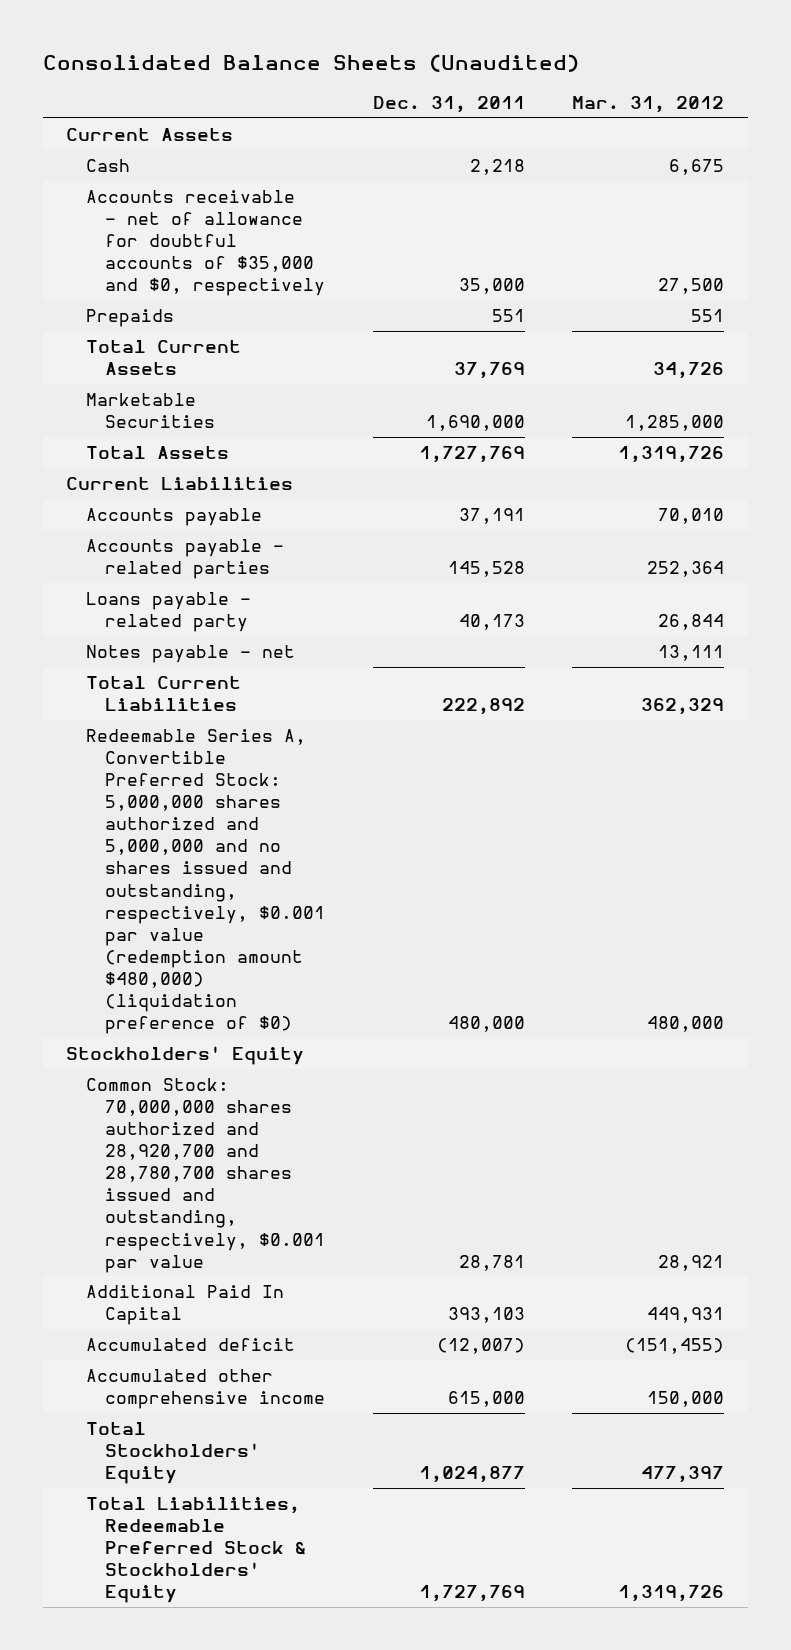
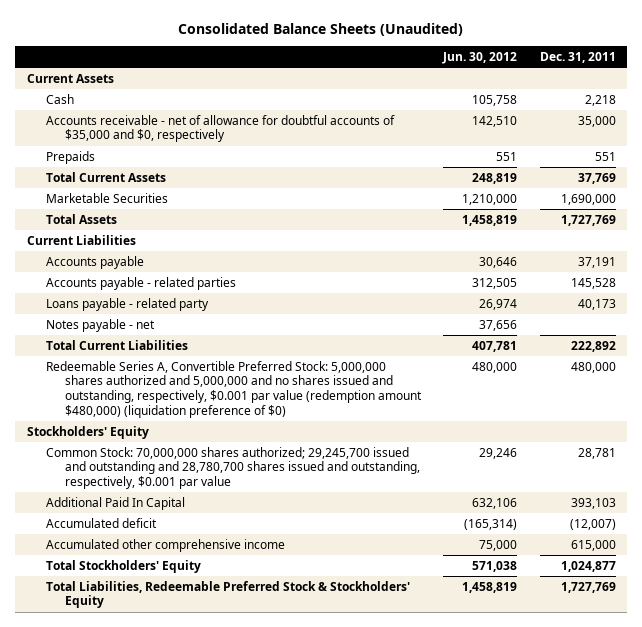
[572,95,725,113] Mar. 31, 2012 -> none
none -> [442,51,518,64] Jun. 30, 2012
[85,1077,326,1273] Common Stock: 70,000,000 shares authorized and 28,920,700 and 28,780,700 shares issued and outstanding, respectively, $0.001 par value -> [45,446,420,490] Common Stock: 70,000,000 shares authorized; 29,245,700 issued and outstanding and 28,780,700 shares issued and outstanding, respectively, $0.001 par value

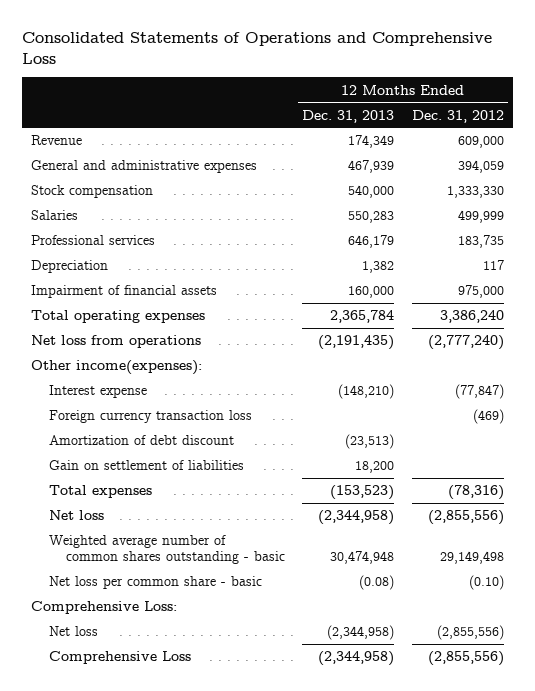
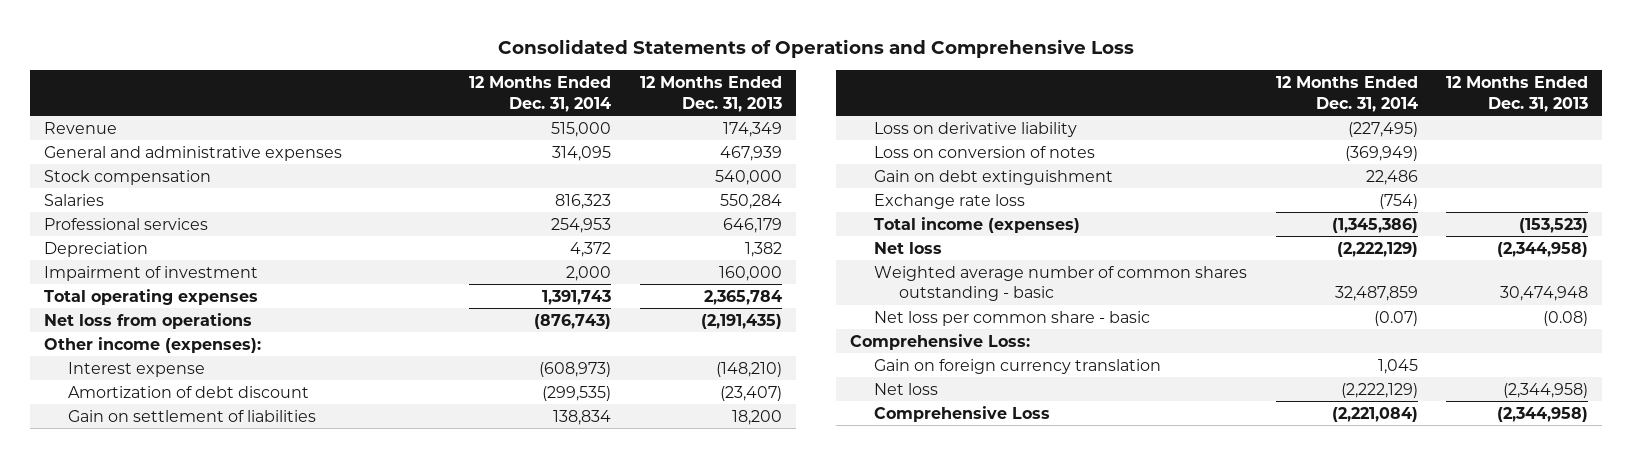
[411,109,504,123] Dec. 31, 2012 -> none
none -> [469,76,612,112] 12 Months Ended Dec. 31, 2014
[348,211,395,224] 550,283 -> [719,193,782,209] 550,284
[31,285,218,299] Impairment of financial assets -> [43,265,258,281] Impairment of investment
[31,360,203,376] Other income(expenses): -> [43,336,261,353] Other income (expenses):
[48,410,252,424] Foreign currency transaction loss -> none
[345,434,395,450] (23,513) -> [719,385,782,401] (23,407)
none -> [874,121,1078,137] Loss on derivative liability
none -> [874,145,1096,158] Loss on conversion of notes
none -> [874,169,1114,185] Gain on debt extinguishment
none -> [874,193,1026,209] Exchange rate loss
[48,485,152,499] Total expenses -> [874,216,1081,233] Total income (expenses)
none -> [874,358,1162,374] Gain on foreign currency translation

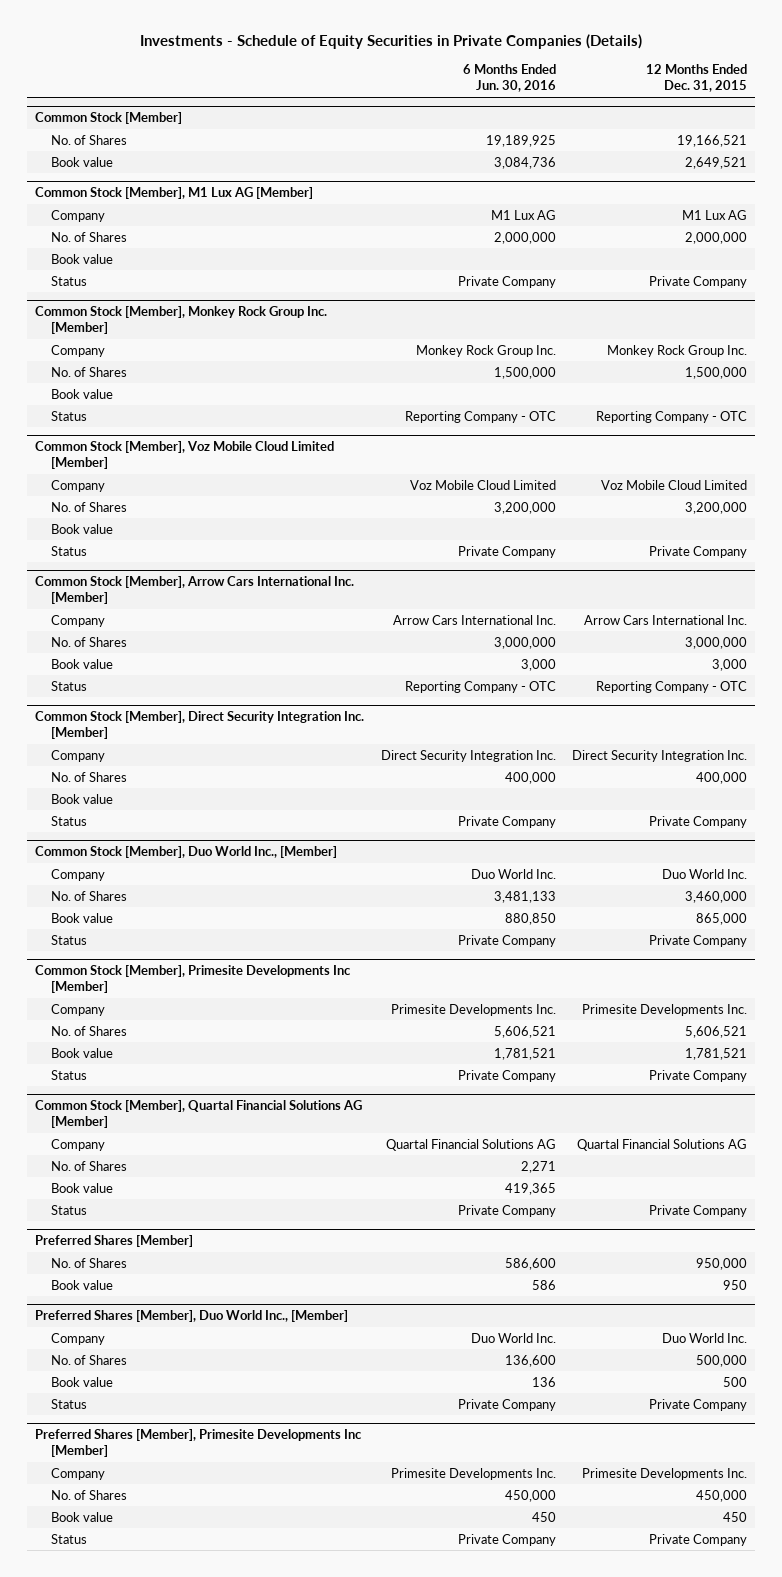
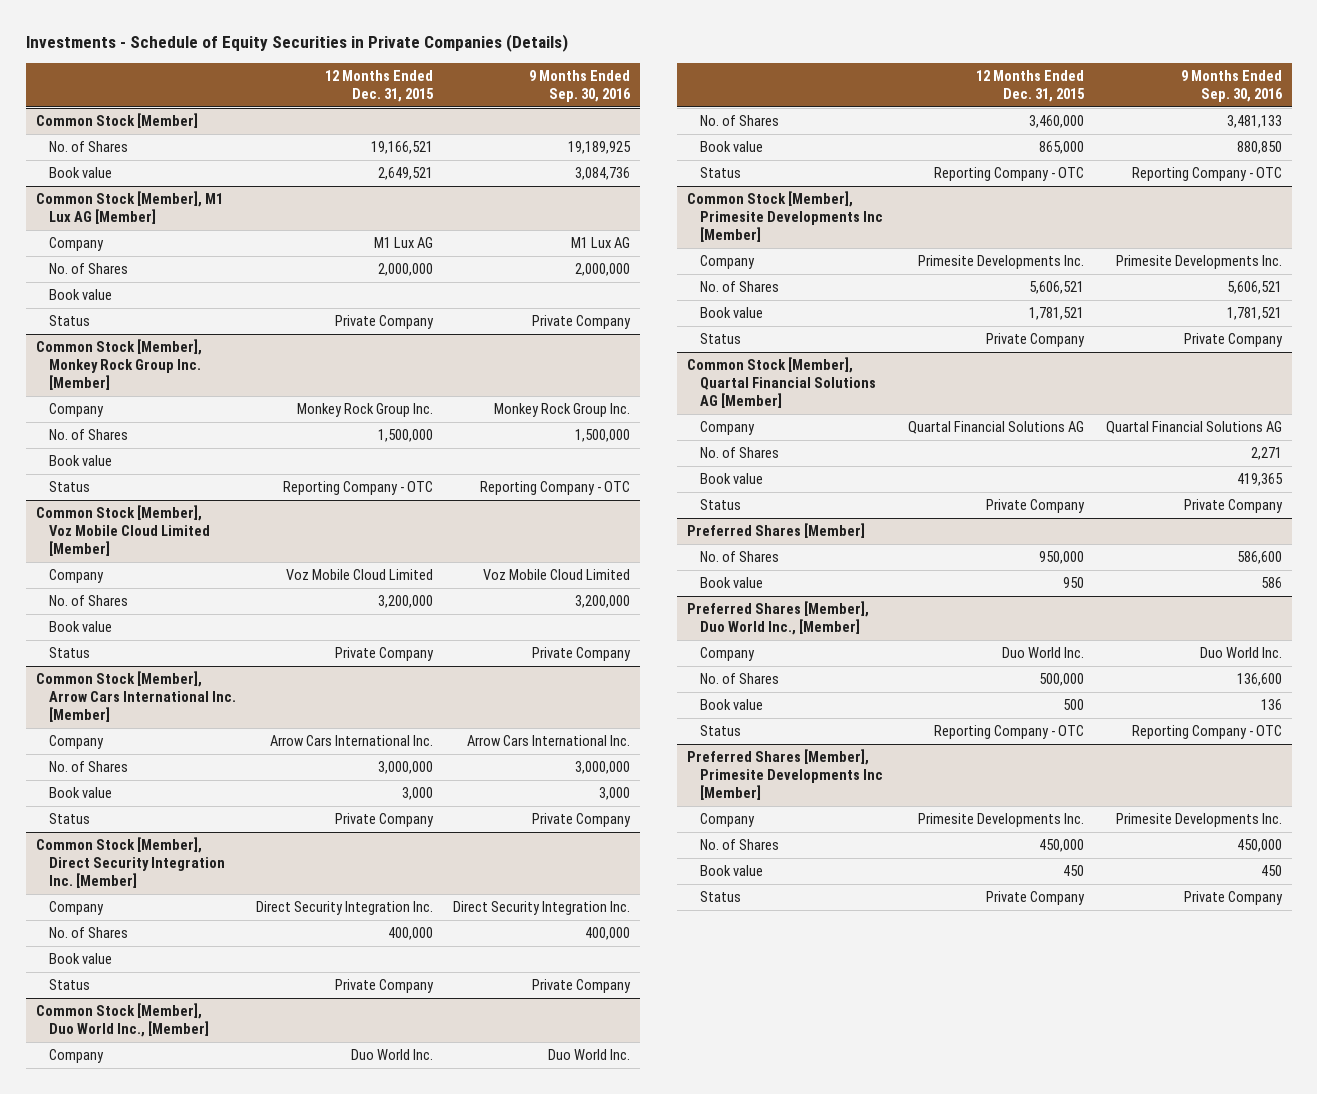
[462,64,556,93] 6 Months Ended Jun. 30, 2016 -> none
none -> [529,70,632,102] 9 Months Ended Sep. 30, 2016
[596,680,748,693] Reporting Company - OTC -> [335,813,435,828] Private Company
[649,934,748,947] Private Company -> [934,167,1085,182] Reporting Company - OTC
[649,1398,748,1411] Private Company -> [934,725,1085,740] Reporting Company - OTC

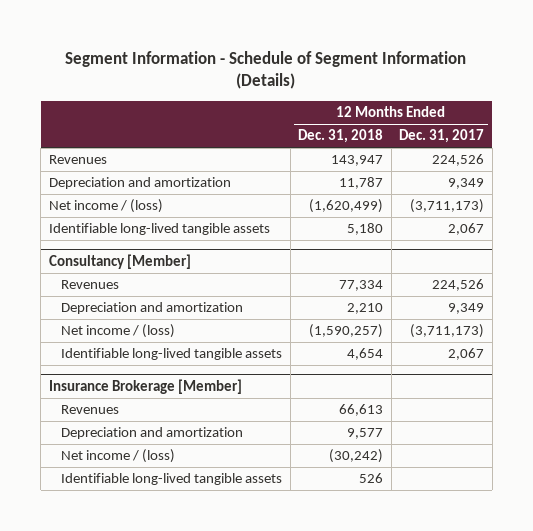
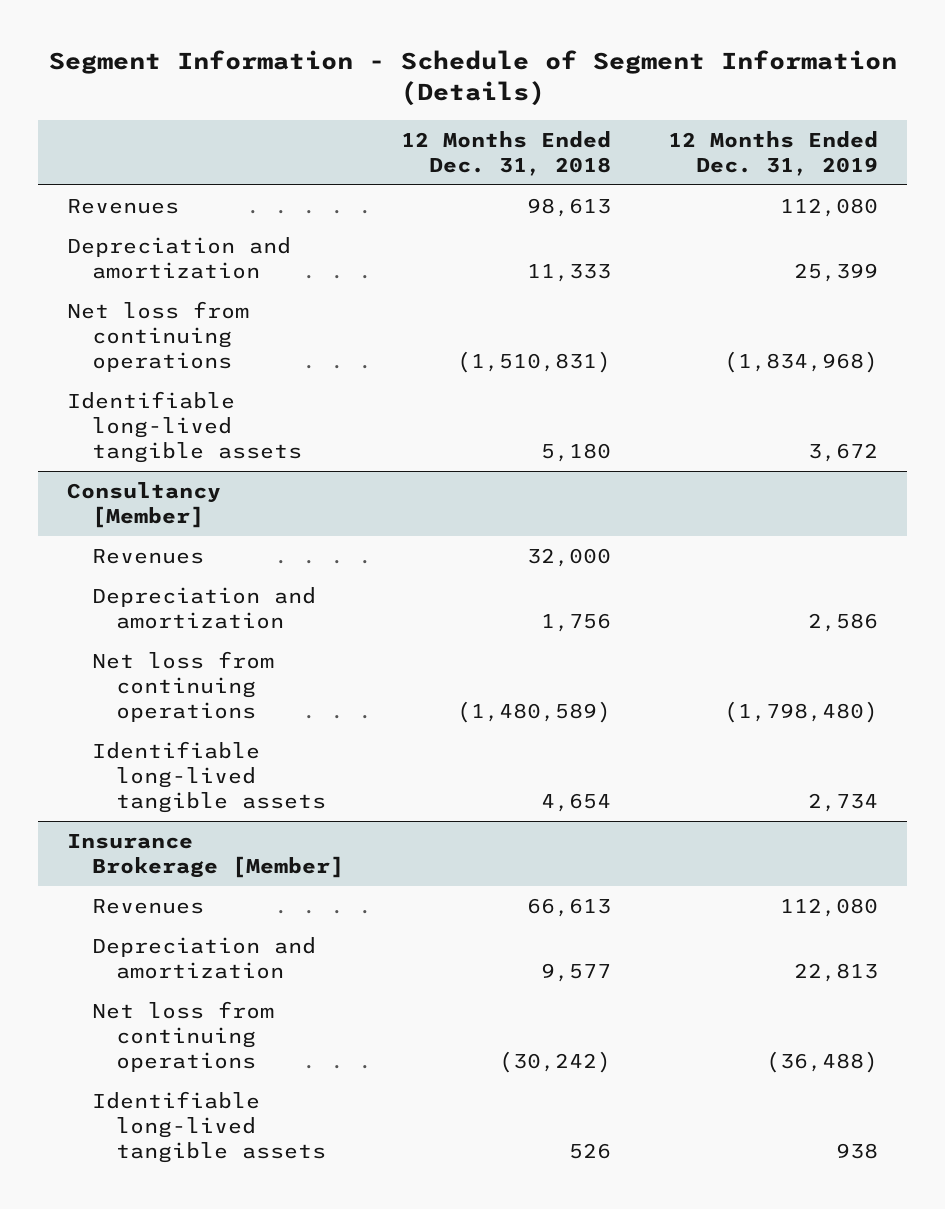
[399,129,485,144] Dec. 31, 2017 -> none
none -> [668,130,879,176] 12 Months Ended Dec. 31, 2019
[48,199,163,214] Net income / (loss) -> none
[331,155,384,167] 143,947 -> [527,197,612,217] 98,613
[339,177,384,190] 11,787 -> [527,263,612,282] 11,333
none -> [67,300,250,372] Net loss from continuing operations
[60,324,175,339] Net income / (loss) -> none
[339,280,384,292] 77,334 -> [527,547,612,567] 32,000
[347,303,384,315] 2,210 -> [541,612,612,632] 1,756
none -> [91,650,274,722] Net loss from continuing operations
[60,449,175,464] Net income / (loss) -> [91,1000,274,1072] Net loss from continuing operations

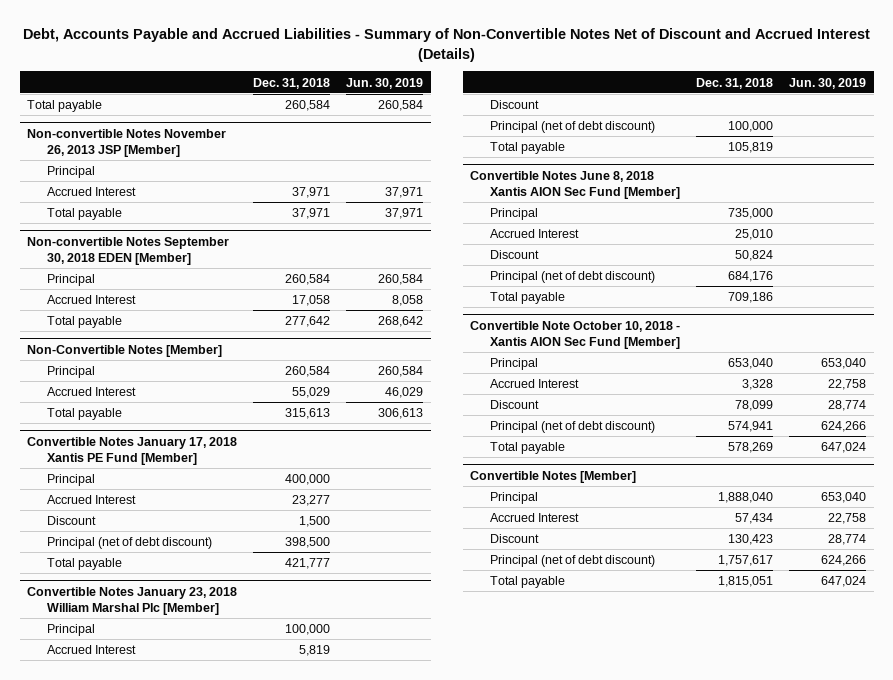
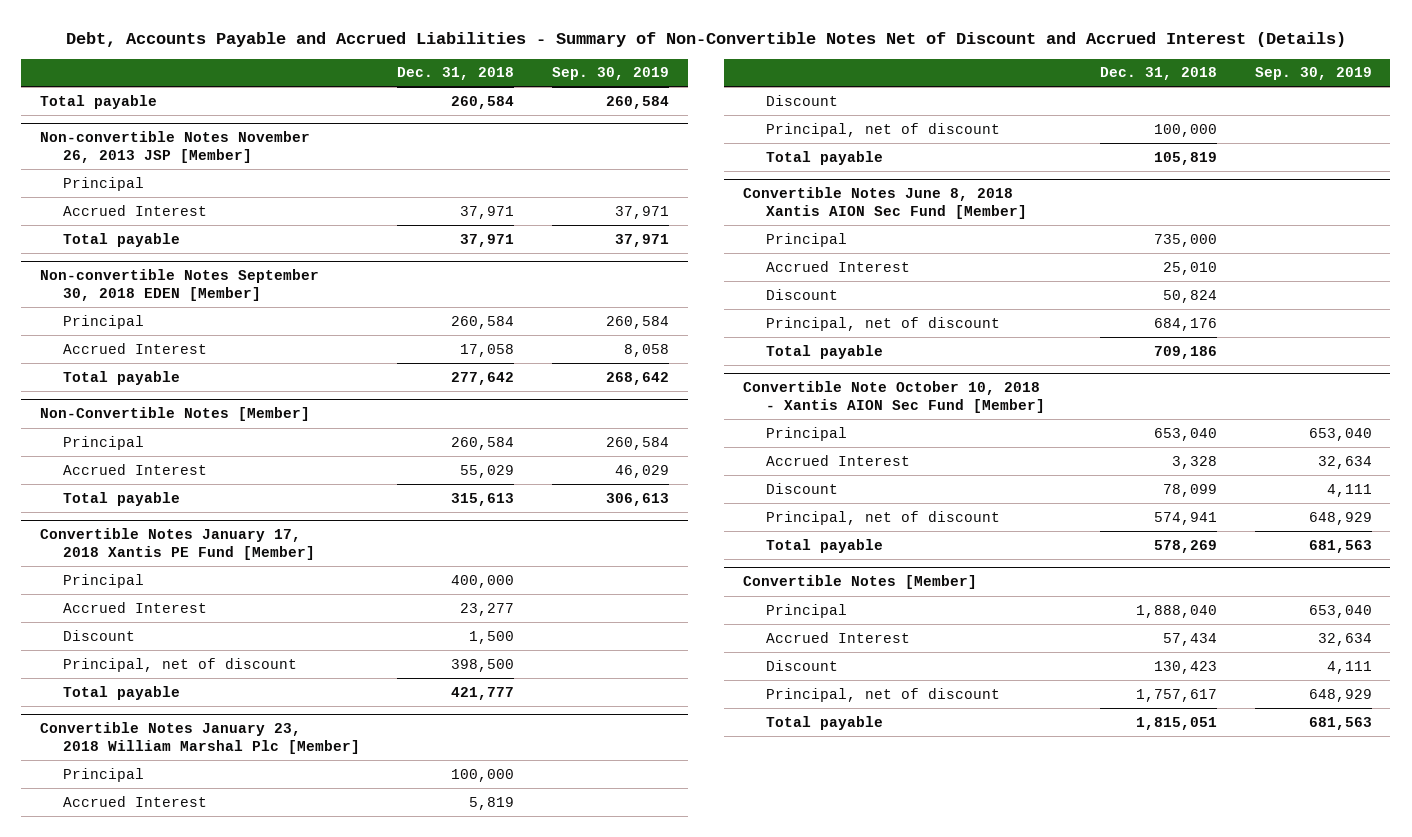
[346,77,424,89] Jun. 30, 2019 -> none
none -> [551,67,669,81] Sep. 30, 2019
[46,537,212,550] Principal (net of debt discount) -> [62,657,297,672] Principal, net of discount
[489,121,655,134] Principal (net of debt discount) -> [765,122,1000,137] Principal, net of discount
[489,271,655,284] Principal (net of debt discount) -> [765,316,1000,331] Principal, net of discount
[489,421,655,434] Principal (net of debt discount) -> [765,510,1000,525] Principal, net of discount
[489,555,655,568] Principal (net of debt discount) -> [765,687,1000,702] Principal, net of discount

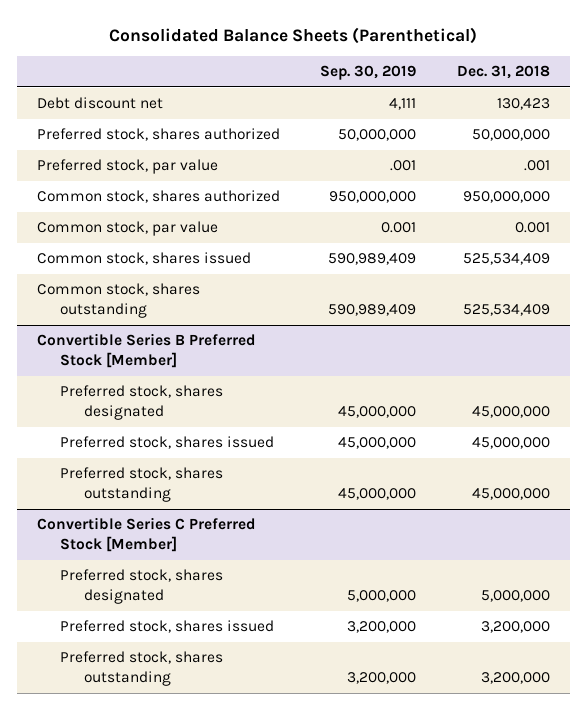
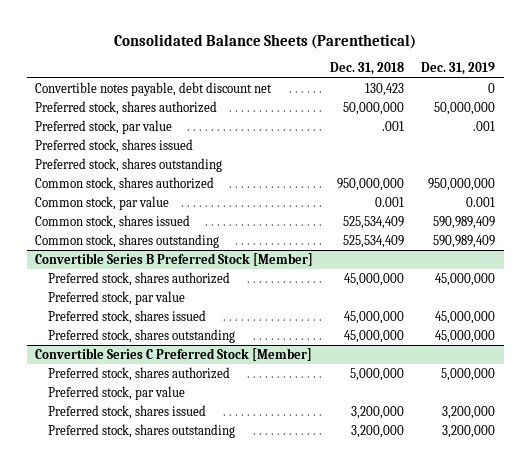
[320,65,417,81] Sep. 30, 2019 -> none
none -> [421,62,496,76] Dec. 31, 2019
[37,97,164,110] Debt discount net -> [35,81,273,96] Convertible notes payable, debt discount net
none -> [35,138,194,153] Preferred stock, shares issued
none -> [35,157,223,172] Preferred stock, shares outstanding
[60,385,224,420] Preferred stock, shares designated -> [48,271,231,286] Preferred stock, shares authorized
none -> [48,290,186,305] Preferred stock, par value
[60,569,224,604] Preferred stock, shares designated -> [48,366,231,381] Preferred stock, shares authorized
none -> [48,385,186,400] Preferred stock, par value

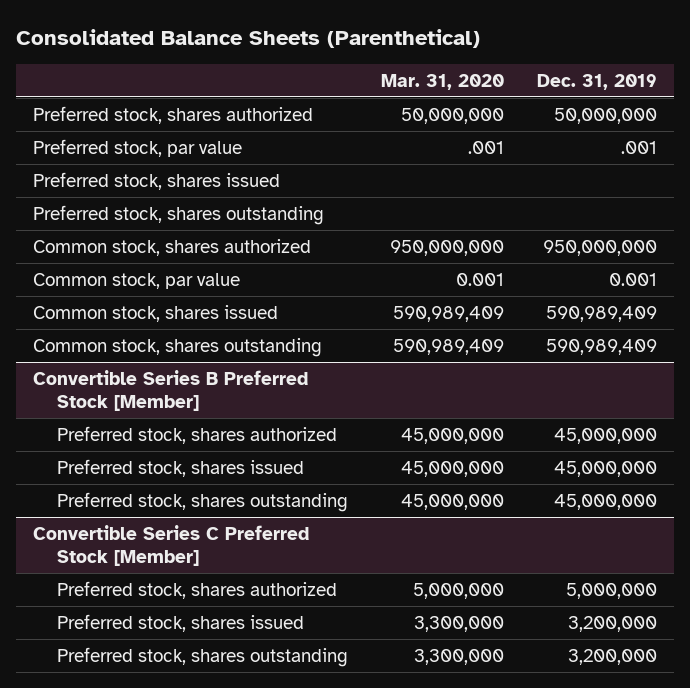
[330,62,405,76] Dec. 31, 2018 -> none
none -> [381,73,505,90] Mar. 31, 2020
[35,81,273,96] Convertible notes payable, debt discount net -> none
[48,290,186,305] Preferred stock, par value -> none
[48,385,186,400] Preferred stock, par value -> none

